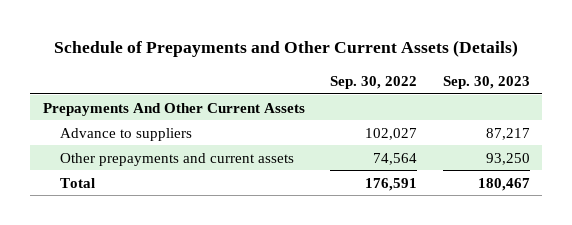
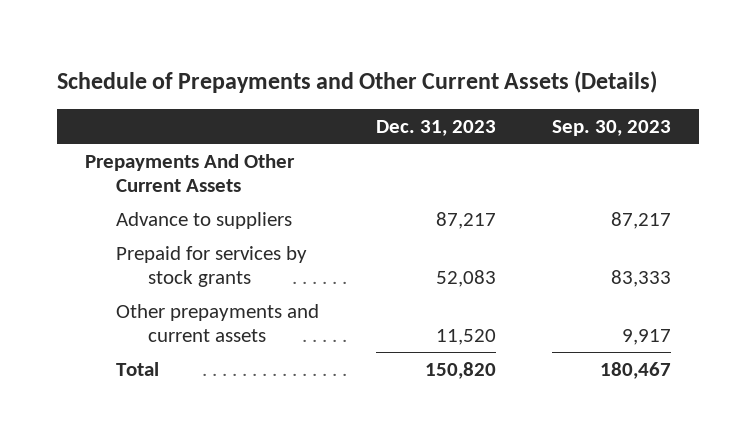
[330,75,418,89] Sep. 30, 2022 -> none
none -> [375,120,496,137] Dec. 31, 2023
none -> [116,245,308,288] Prepaid for services by stock grants
[485,152,530,165] 93,250 -> [621,329,671,346] 9,917

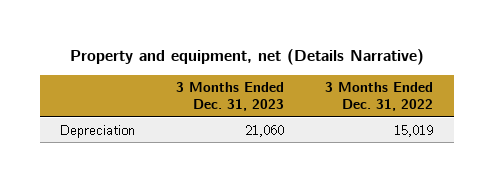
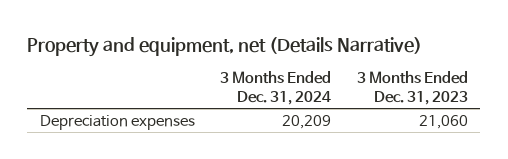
[325,82,434,112] 3 Months Ended Dec. 31, 2022 -> none
none -> [220,71,332,106] 3 Months Ended Dec. 31, 2024
[60,124,136,138] Depreciation -> [40,114,196,130] Depreciation expenses

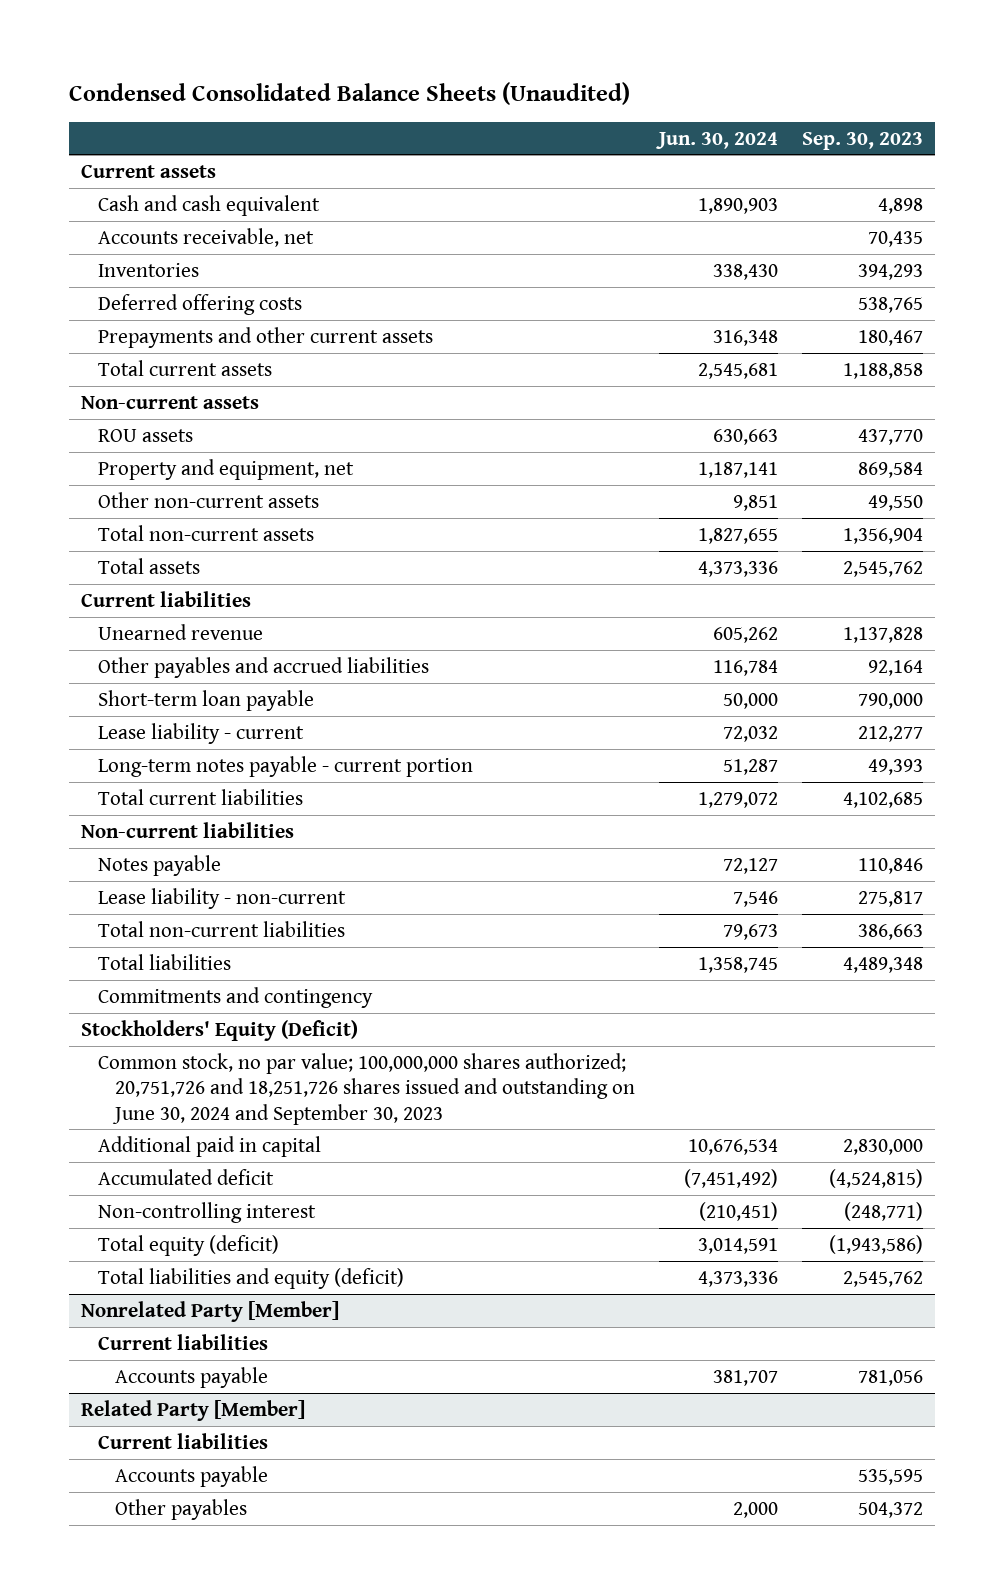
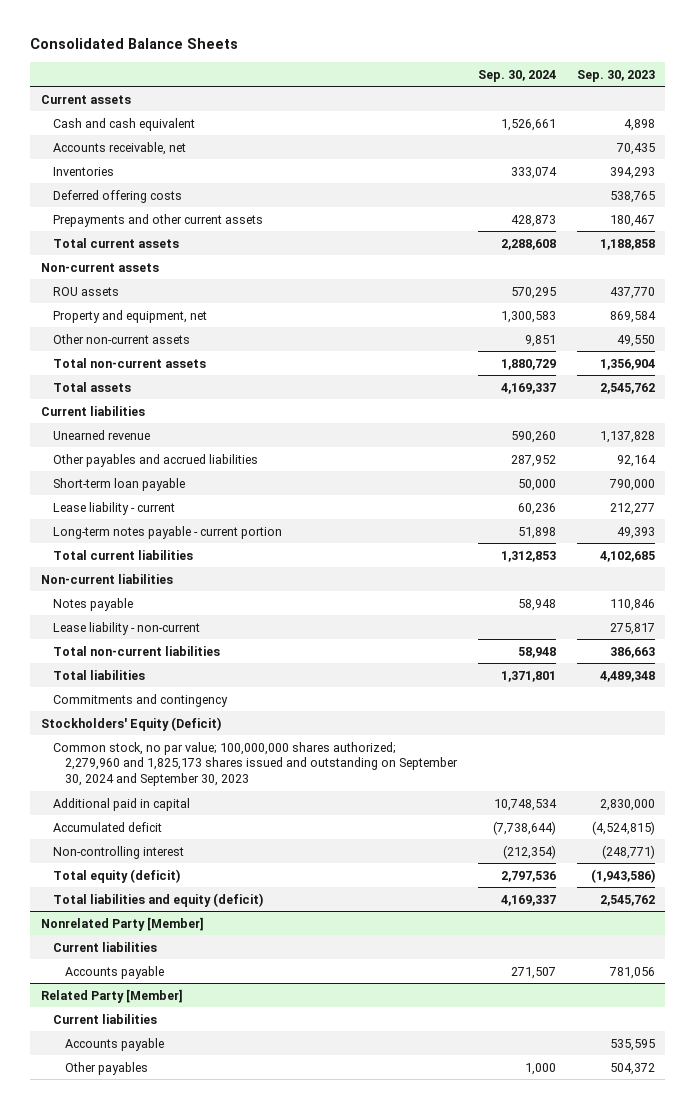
[68,82,630,106] Condensed Consolidated Balance Sheets (Unaudited) -> [29,38,238,50] Consolidated Balance Sheets
[655,131,778,149] Jun. 30, 2024 -> none
none -> [477,69,556,82] Sep. 30, 2024
[97,1052,635,1125] Common stock, no par value; 100,000,000 shares authorized; 20,751,726 and 18,251,726 shares issued and outstanding on June 30, 2024 and September 30, 2023 -> [52,741,458,787] Common stock, no par value; 100,000,000 shares authorized; 2,279,960 and 1,825,173 shares issued and outstanding on September 30, 2024 and September 30, 2023

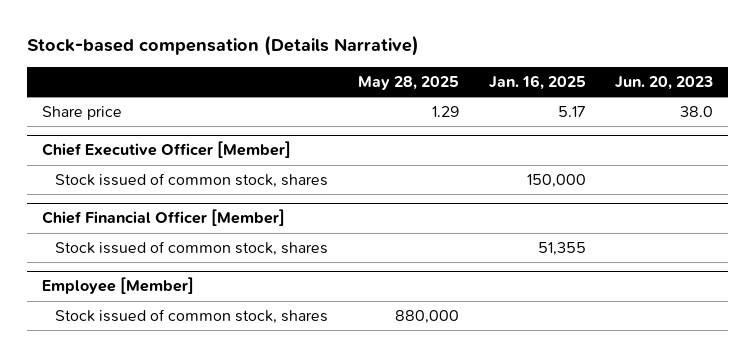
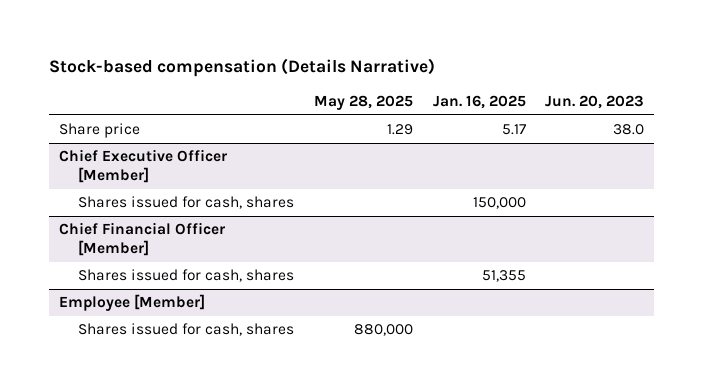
[55,172,329,188] Stock issued of common stock, shares -> [77,196,294,210] Shares issued for cash, shares
[55,240,329,256] Stock issued of common stock, shares -> [77,269,294,283] Shares issued for cash, shares
[55,308,329,324] Stock issued of common stock, shares -> [77,323,294,337] Shares issued for cash, shares

